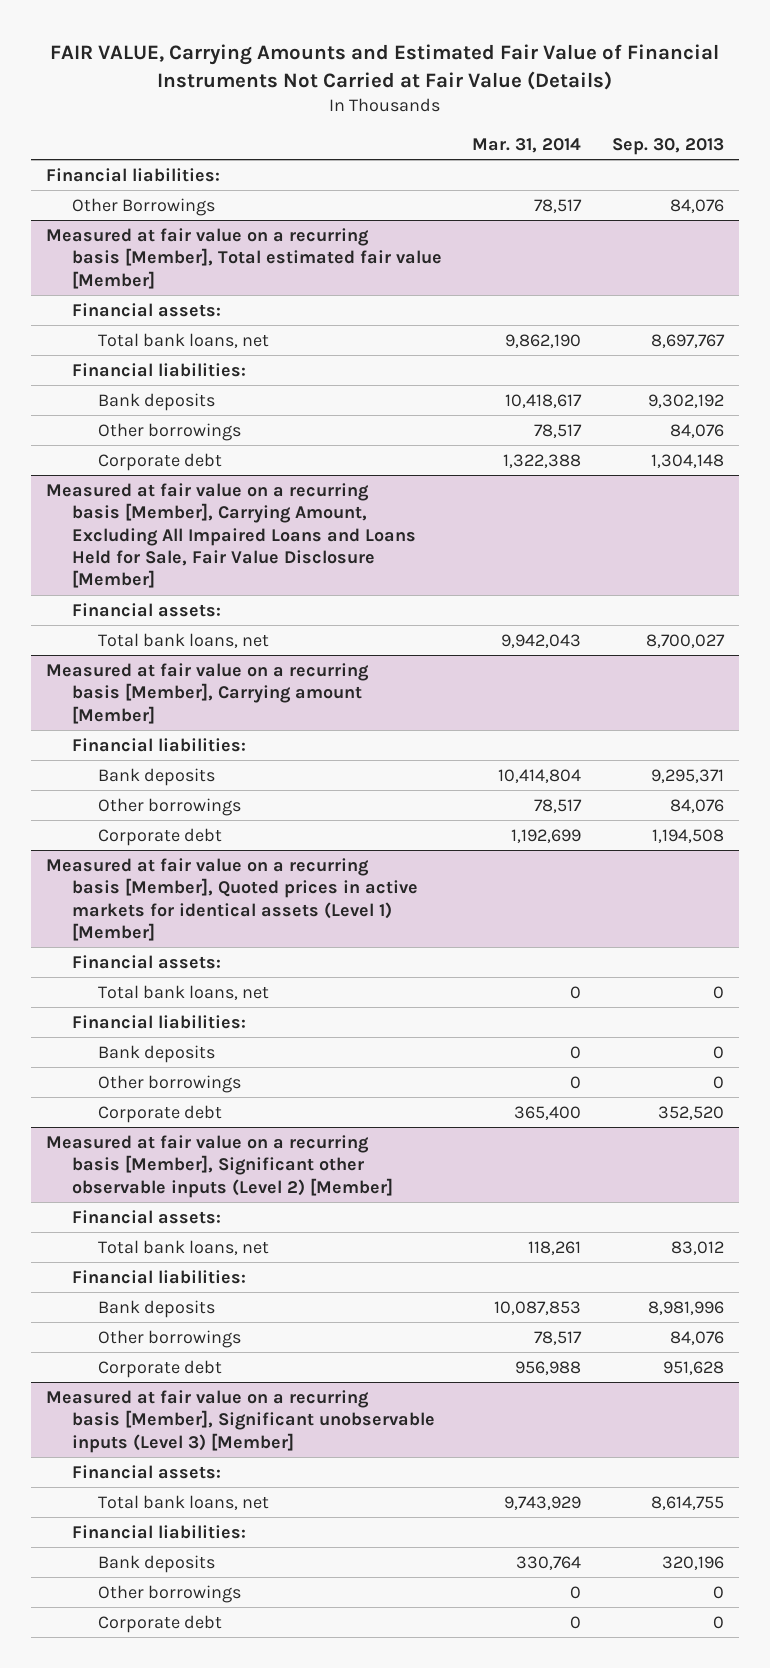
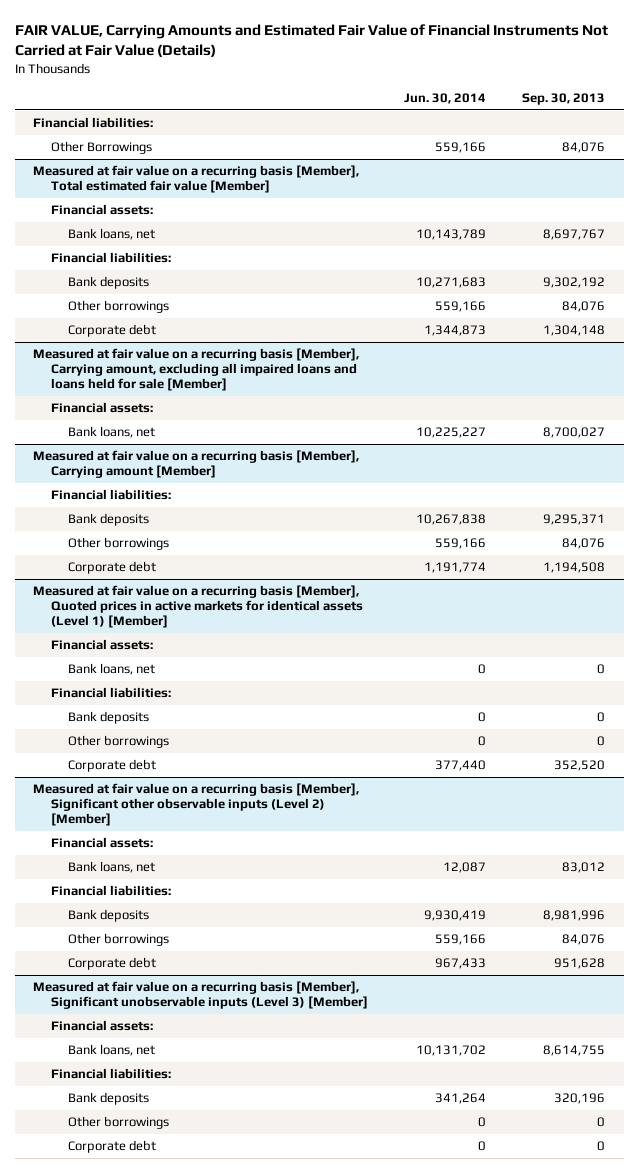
[472,137,582,153] Mar. 31, 2014 -> none
none -> [404,92,487,104] Jun. 30, 2014
[97,332,269,348] Total bank loans, net -> [68,228,156,241] Bank loans, net
[46,482,416,589] Measured at fair value on a recurring basis [Member], Carrying Amount, Excluding All Impaired Loans and Loans Held for Sale, Fair Value Disclosure [Member] -> [33,348,360,392] Measured at fair value on a recurring basis [Member], Carrying amount, excluding all impaired loans and loans held for sale [Member]
[97,632,269,648] Total bank loans, net -> [68,426,156,439] Bank loans, net
[97,984,269,1000] Total bank loans, net -> [68,663,156,676] Bank loans, net
[97,1239,269,1255] Total bank loans, net -> [68,861,156,874] Bank loans, net
[97,1494,269,1510] Total bank loans, net -> [68,1044,156,1057] Bank loans, net

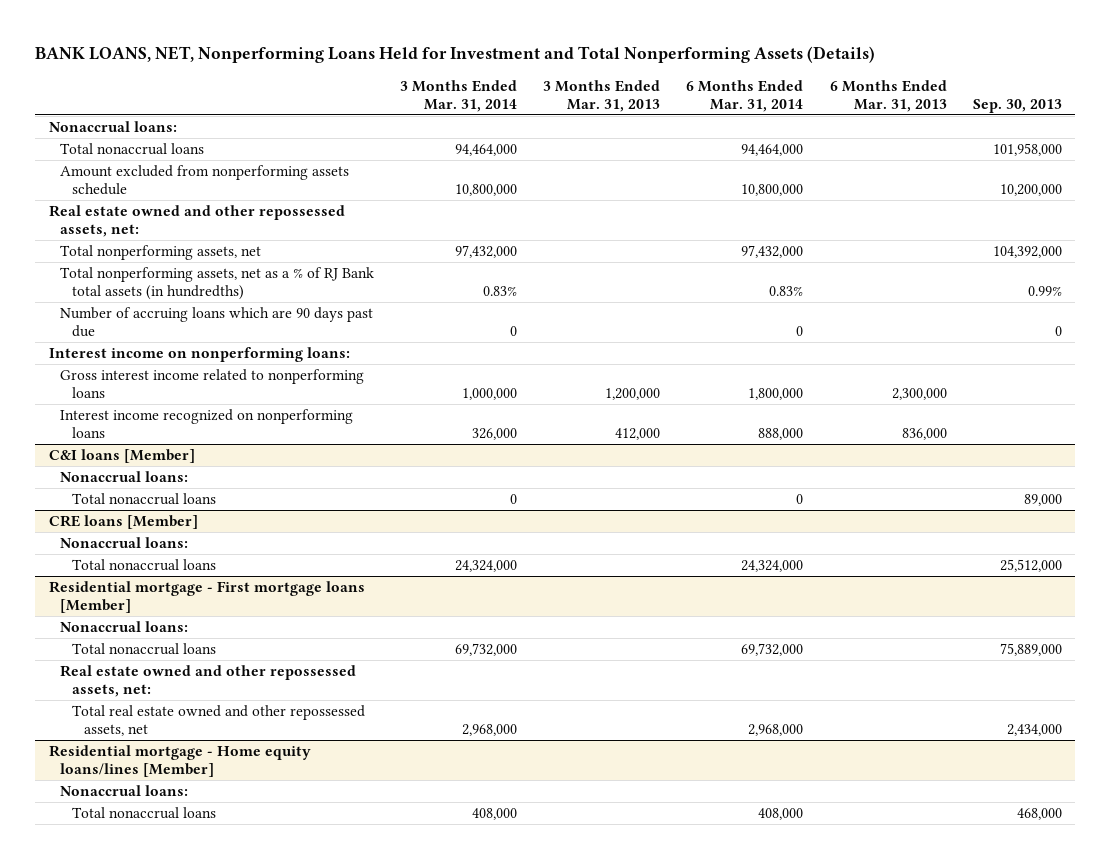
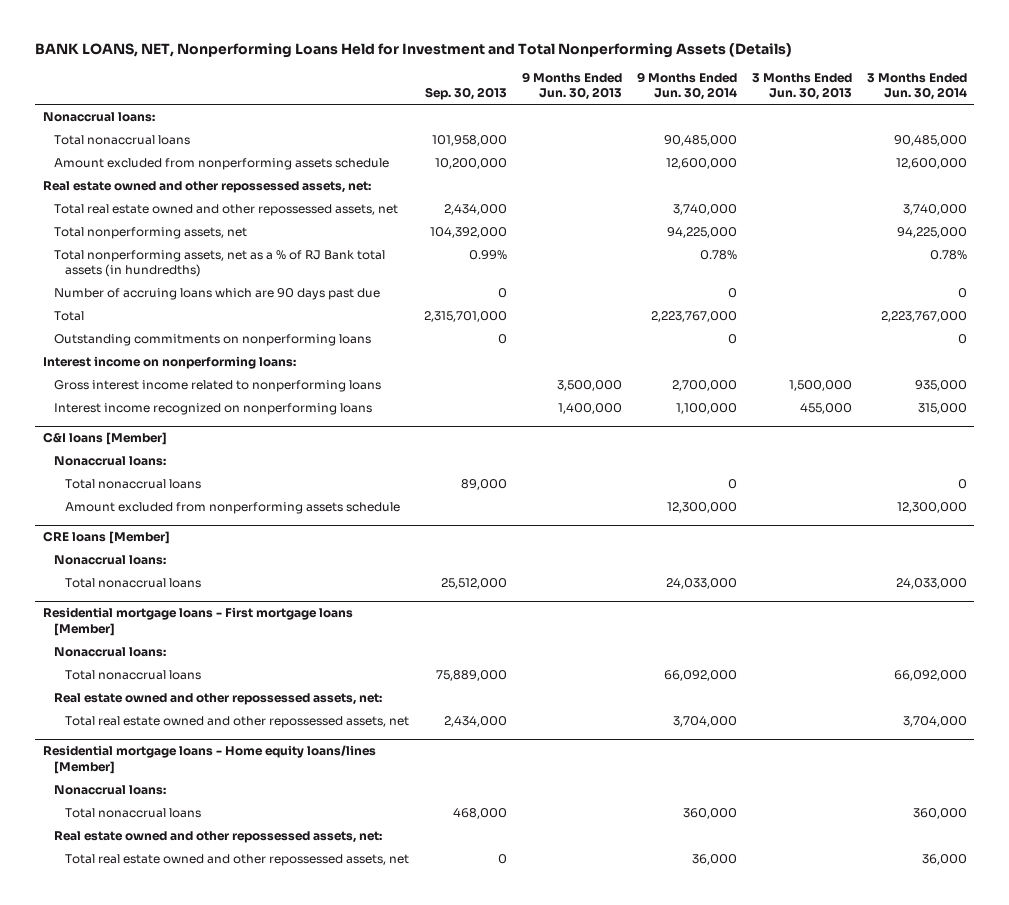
[400,79,518,112] 3 Months Ended Mar. 31, 2014 -> none
[543,79,661,112] 3 Months Ended Mar. 31, 2013 -> none
[686,79,804,112] 6 Months Ended Mar. 31, 2014 -> none
[829,79,947,112] 6 Months Ended Mar. 31, 2013 -> none
none -> [521,72,622,101] 9 Months Ended Jun. 30, 2013
none -> [636,72,737,101] 9 Months Ended Jun. 30, 2014
none -> [751,73,852,101] 3 Months Ended Jun. 30, 2013
none -> [866,73,967,101] 3 Months Ended Jun. 30, 2014
none -> [53,203,398,216] Total real estate owned and other repossessed assets, net
none -> [53,310,84,321] Total
none -> [53,333,371,346] Outstanding commitments on nonperforming loans
none -> [64,501,400,514] Amount excluded from nonperforming assets schedule
[48,581,365,613] Residential mortgage - First mortgage loans [Member] -> [42,607,353,636] Residential mortgage loans - First mortgage loans [Member]
[48,745,311,777] Residential mortgage - Home equity loans/lines [Member] -> [42,745,376,774] Residential mortgage loans - Home equity loans/lines [Member]
none -> [53,830,382,843] Real estate owned and other repossessed assets, net:
none -> [64,853,409,866] Total real estate owned and other repossessed assets, net

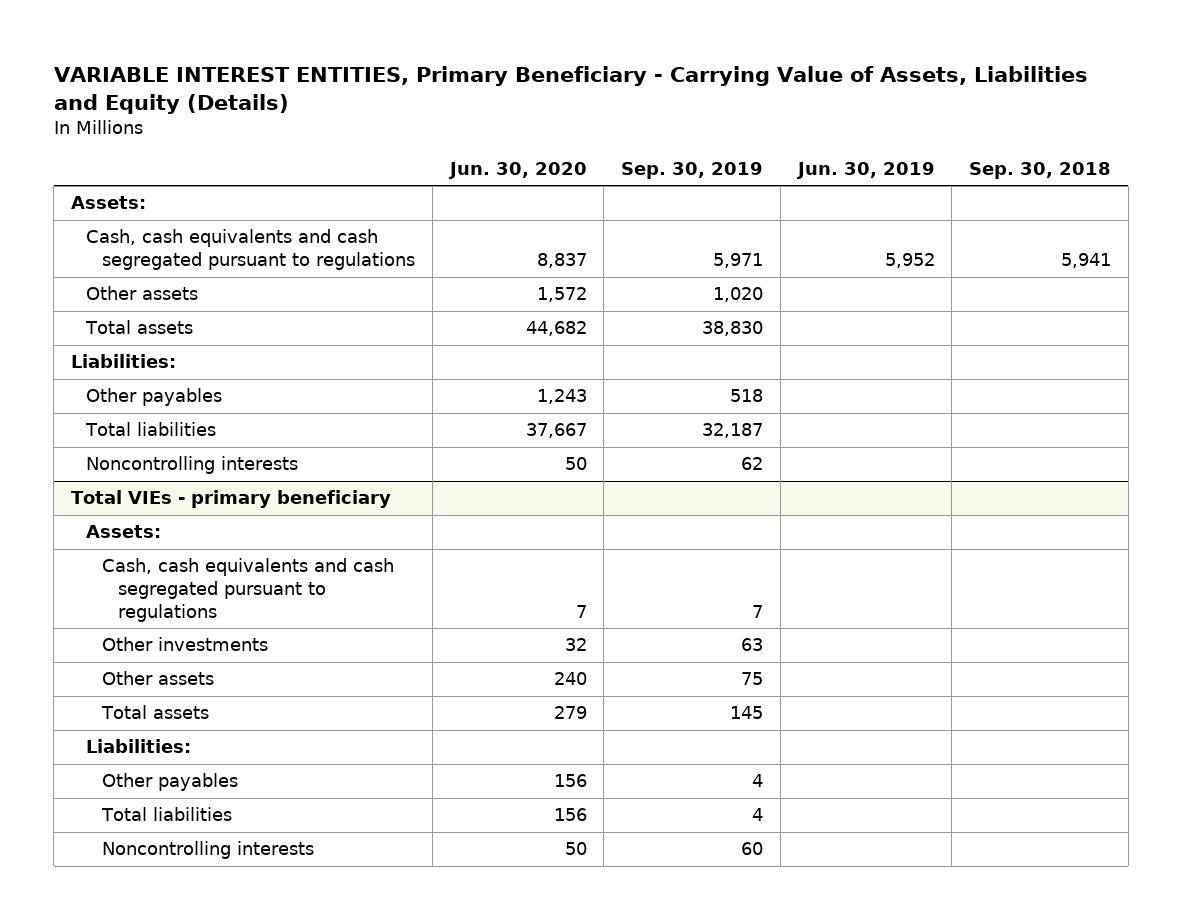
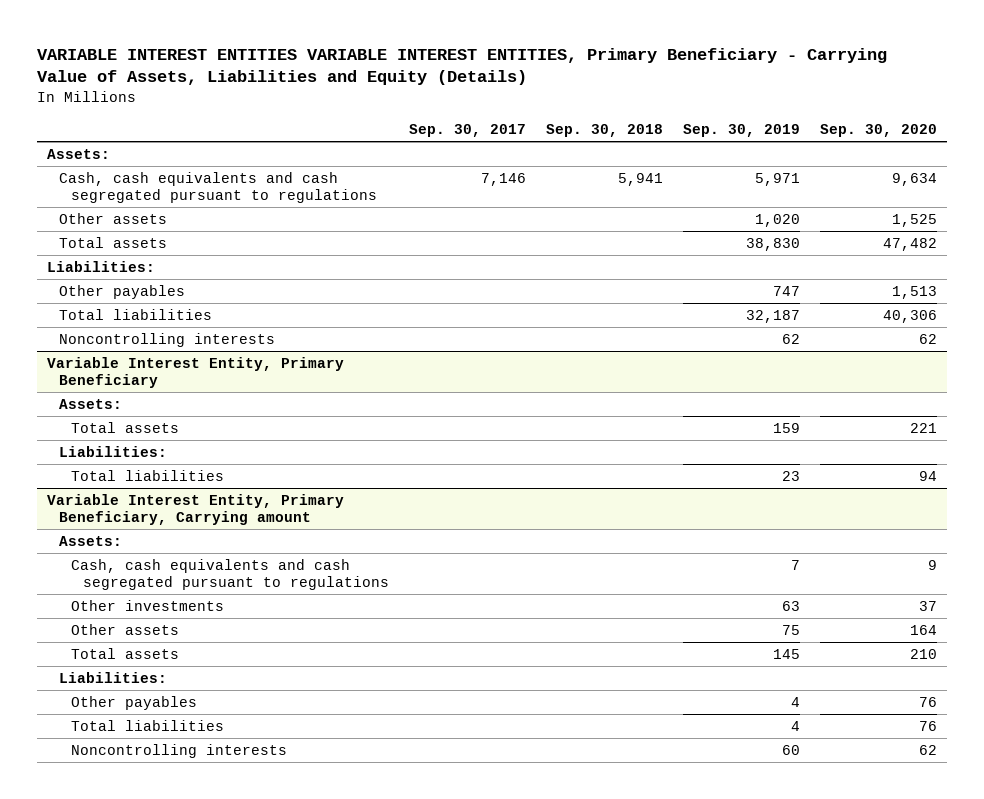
[53,65,1088,114] VARIABLE INTEREST ENTITIES, Primary Beneficiary - Carrying Value of Assets, Liabilities and Equity (Details) -> [36,47,887,86] VARIABLE INTEREST ENTITIES VARIABLE INTEREST ENTITIES, Primary Beneficiary - Carrying Value of Assets, Liabilities and Equity (Details)
[447,162,587,180] Jun. 30, 2020 -> none
[795,162,935,180] Jun. 30, 2019 -> none
none -> [409,123,527,137] Sep. 30, 2017
none -> [819,123,937,137] Sep. 30, 2020
[730,389,764,403] 518 -> [773,285,801,296] 747
[70,490,391,509] Total VIEs - primary beneficiary -> none
none -> [46,356,344,388] Variable Interest Entity, Primary Beneficiary
none -> [71,421,180,433] Total assets
none -> [59,445,168,457] Liabilities:
none -> [71,469,225,481] Total liabilities
none -> [46,493,344,525] Variable Interest Entity, Primary Beneficiary, Carrying amount
none -> [59,535,123,546] Assets:

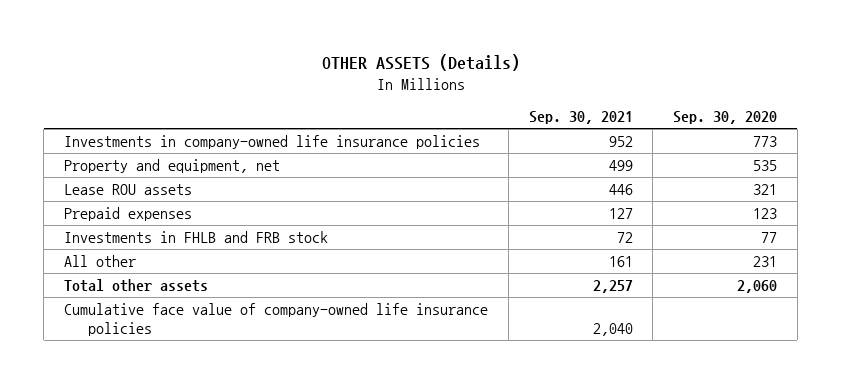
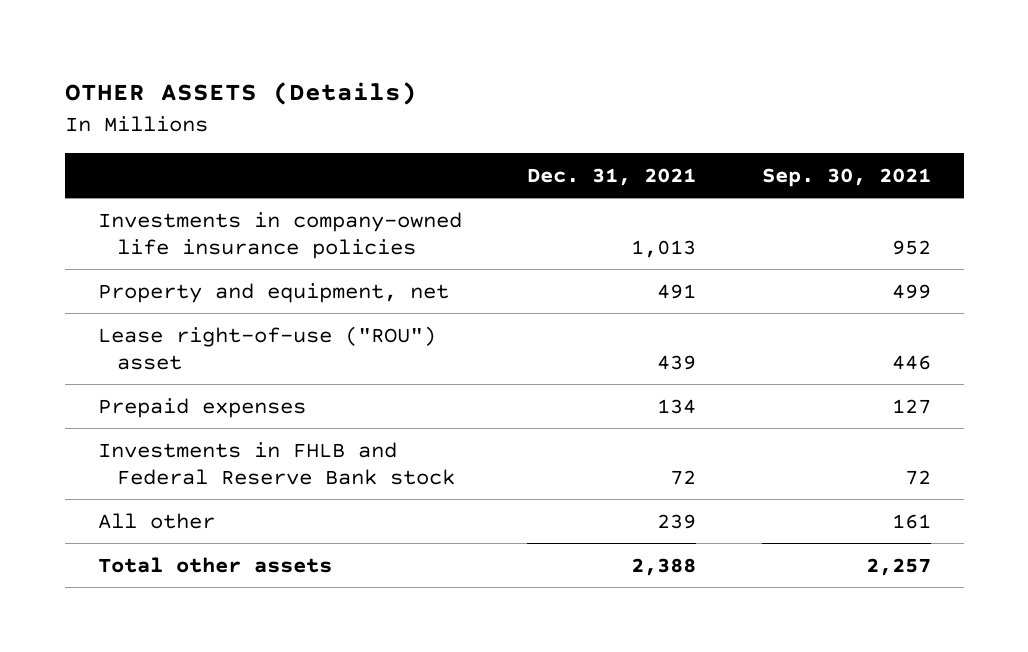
[672,111,777,125] Sep. 30, 2020 -> none
none -> [527,167,697,186] Dec. 31, 2021
[64,184,193,196] Lease ROU assets -> [97,325,436,370] Lease right-of-use ("ROU") asset
[64,231,329,244] Investments in FHLB and FRB stock -> [97,441,456,485] Investments in FHLB and Federal Reserve Bank stock
[64,303,489,336] Cumulative face value of company-owned life insurance policies -> none

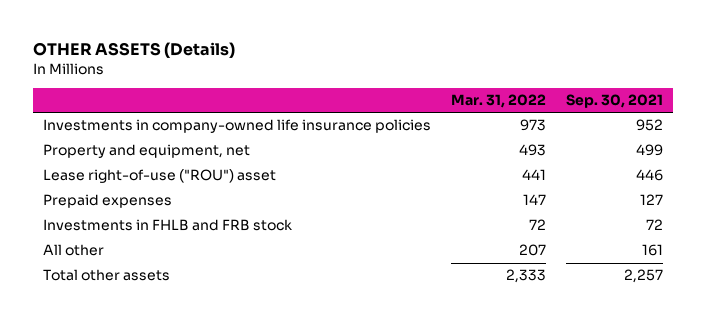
[527,167,697,186] Dec. 31, 2021 -> none
none -> [451,94,547,109] Mar. 31, 2022
[97,441,456,485] Investments in FHLB and Federal Reserve Bank stock -> [43,219,293,232] Investments in FHLB and FRB stock

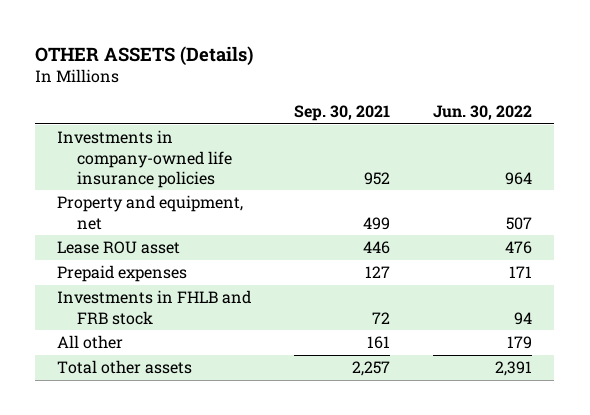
[451,94,547,109] Mar. 31, 2022 -> none
none -> [433,104,533,120] Jun. 30, 2022
[43,169,277,184] Lease right-of-use ("ROU") asset -> [57,241,181,255] Lease ROU asset

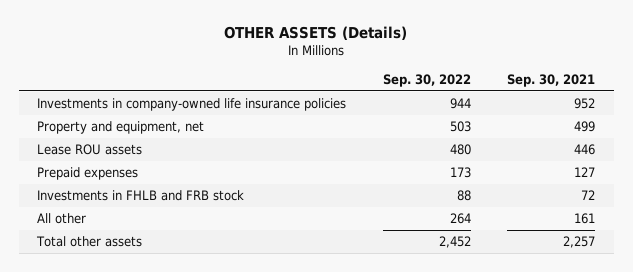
[433,104,533,120] Jun. 30, 2022 -> none
none -> [382,73,471,87] Sep. 30, 2022
[57,241,181,255] Lease ROU asset -> [37,144,143,156] Lease ROU assets

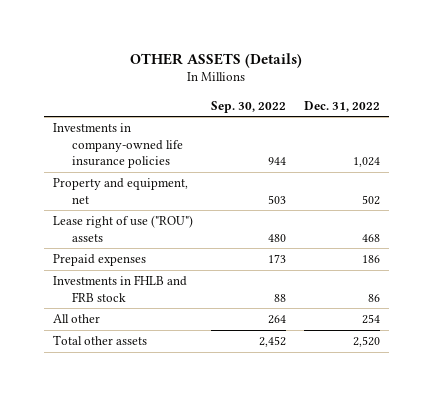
[507,73,596,87] Sep. 30, 2021 -> none
none -> [304,100,381,112] Dec. 31, 2022
[37,144,143,156] Lease ROU assets -> [52,215,193,242] Lease right of use ("ROU") assets

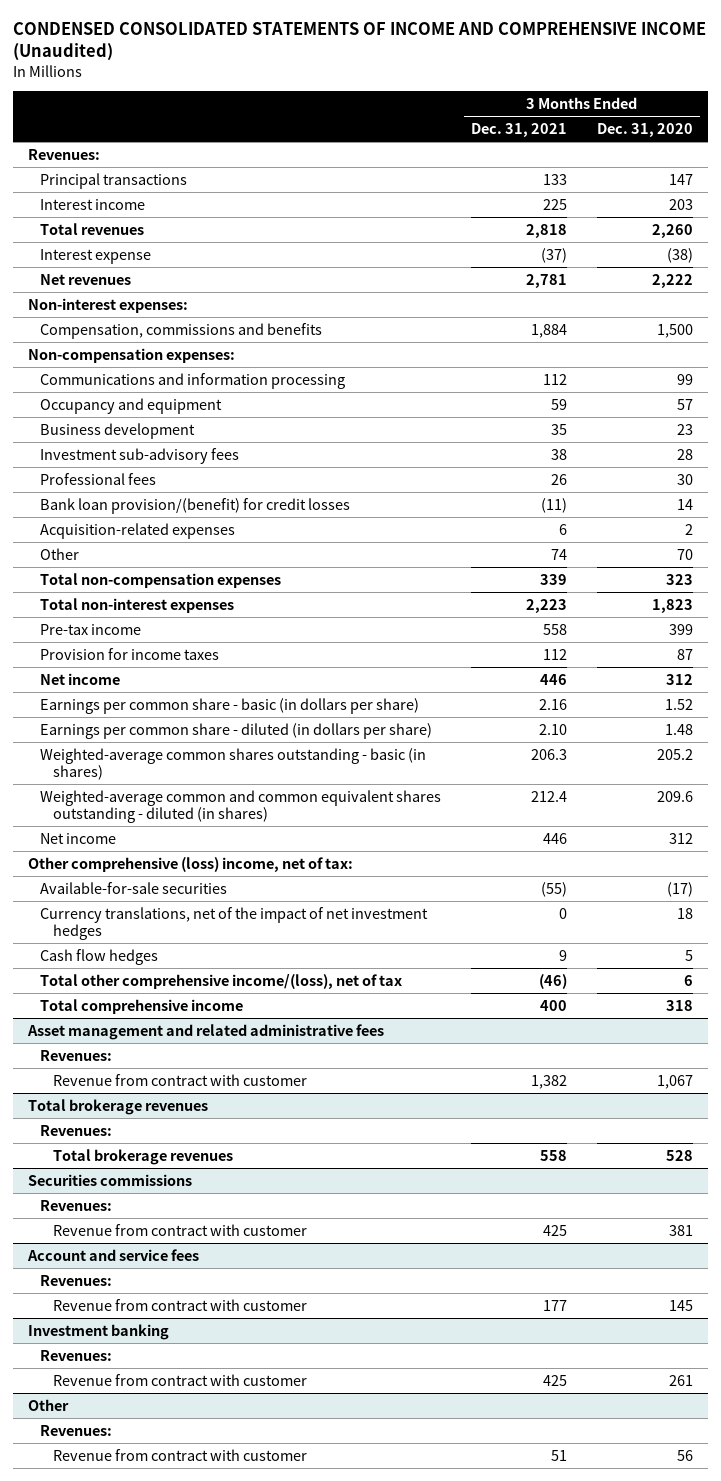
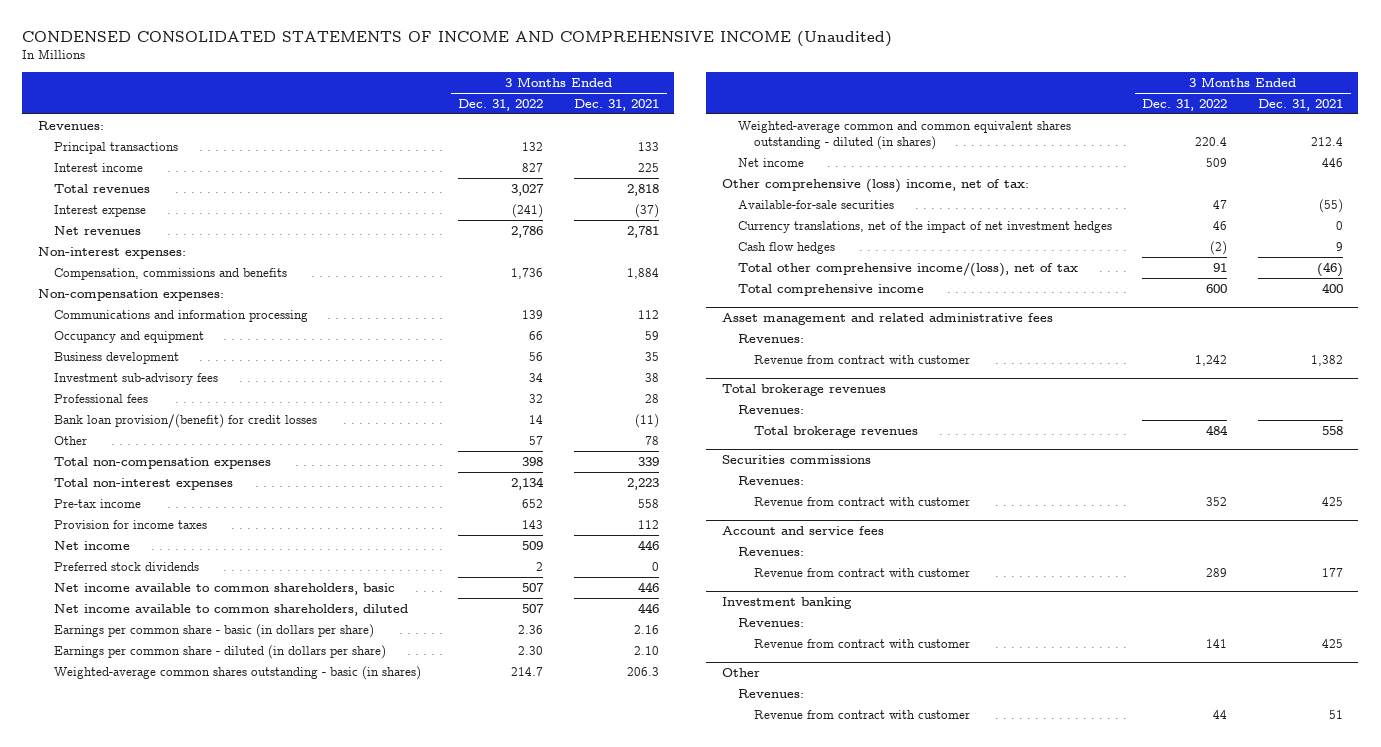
[596,122,693,137] Dec. 31, 2020 -> none
none -> [458,98,544,111] Dec. 31, 2022
[551,473,568,485] 26 -> [644,393,659,403] 28
[40,522,236,539] Acquisition-related expenses -> none
[551,548,568,560] 74 -> [644,435,659,445] 78
none -> [53,561,199,571] Preferred stock dividends
none -> [53,582,395,595] Net income available to common shareholders, basic
none -> [53,603,408,616] Net income available to common shareholders, diluted

